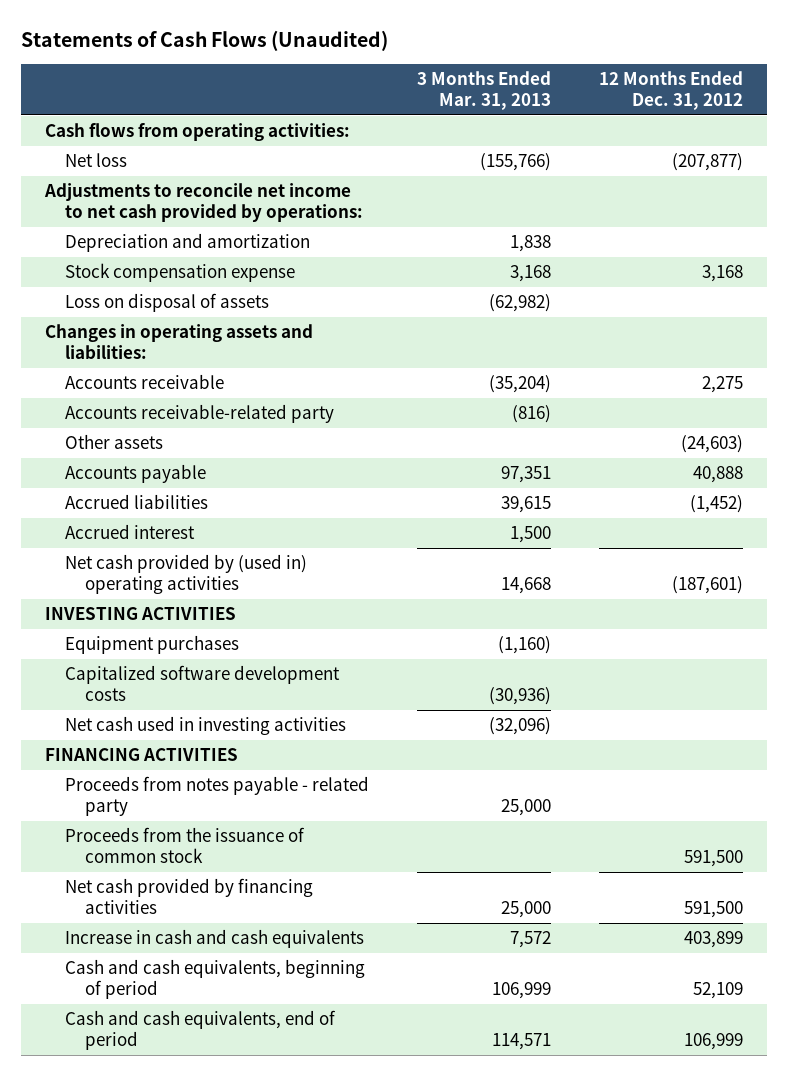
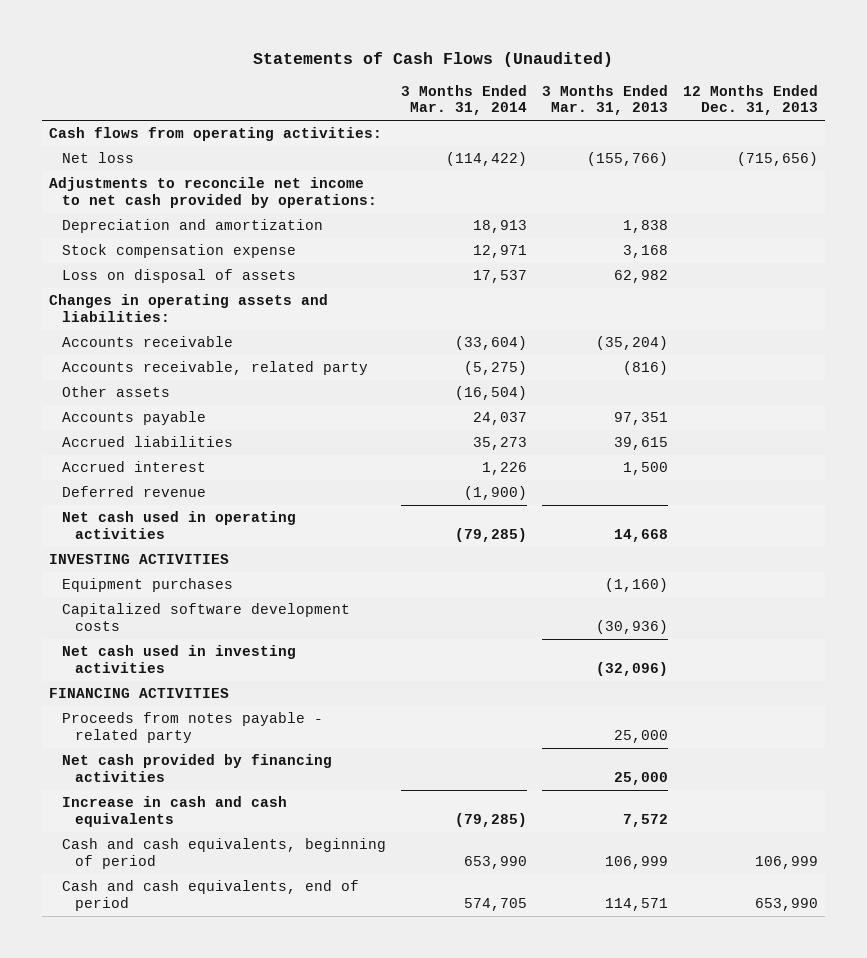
[599,70,744,110] 12 Months Ended Dec. 31, 2012 -> none
none -> [401,84,528,116] 3 Months Ended Mar. 31, 2014
none -> [682,84,818,116] 12 Months Ended Dec. 31, 2013
[489,293,552,312] (62,982) -> [613,270,668,284] 62,982
[65,403,335,423] Accounts receivable-related party -> [62,361,369,376] Accounts receivable, related party
none -> [62,486,207,498] Deferred revenue
[65,553,308,594] Net cash provided by (used in) operating activities -> [62,511,297,539] Net cash used in operating activities
[65,826,306,863] Proceeds from the issuance of common stock -> none

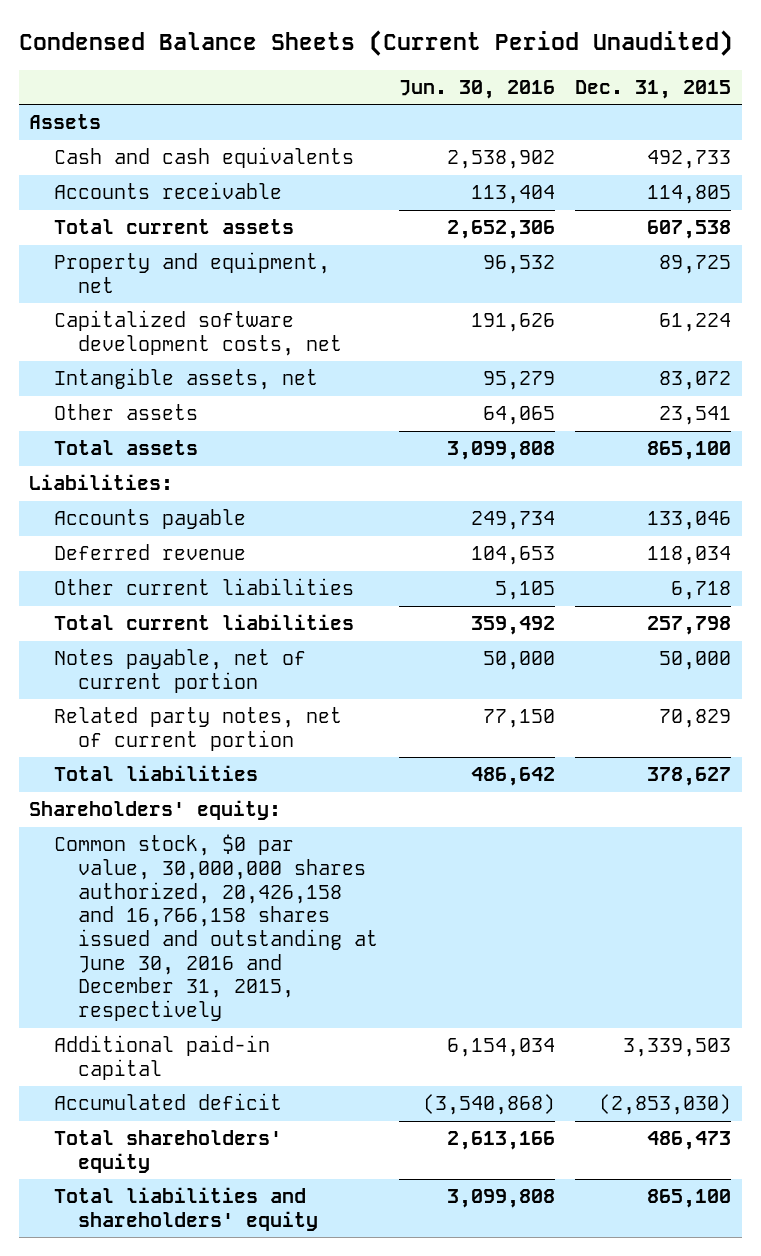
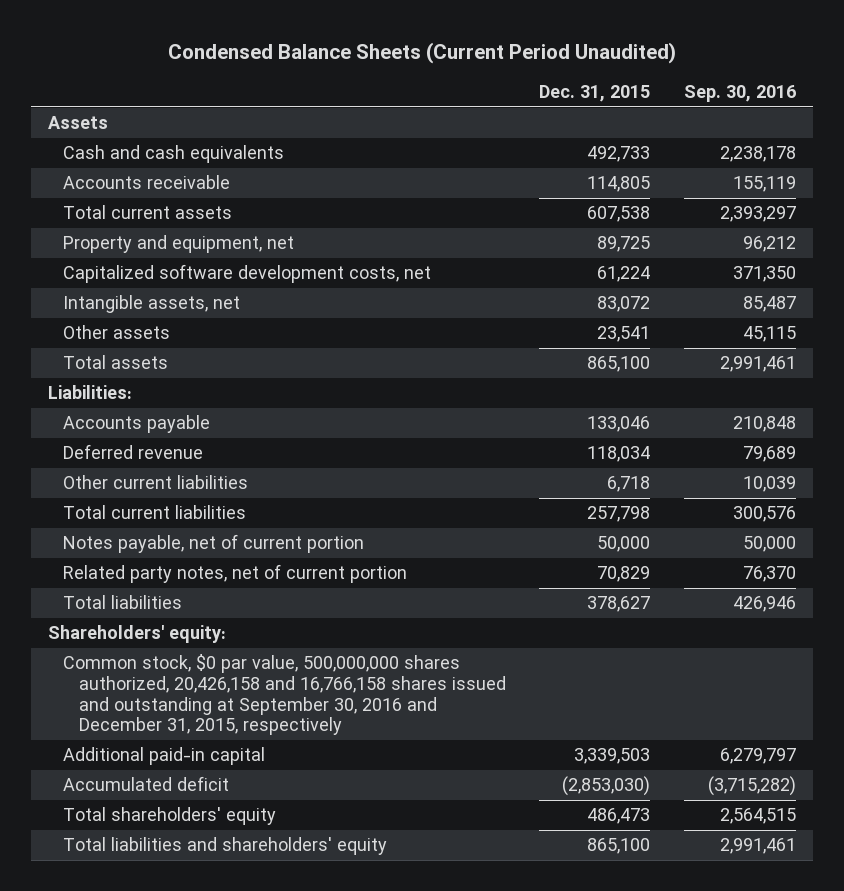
[398,79,555,99] Jun. 30, 2016 -> none
none -> [683,84,796,102] Sep. 30, 2016
[53,834,379,1022] Common stock, $0 par value, 30,000,000 shares authorized, 20,426,158 and 16,766,158 shares issued and outstanding at June 30, 2016 and December 31, 2015, respectively -> [63,654,506,736] Common stock, $0 par value, 500,000,000 shares authorized, 20,426,158 and 16,766,158 shares issued and outstanding at September 30, 2016 and December 31, 2015, respectively

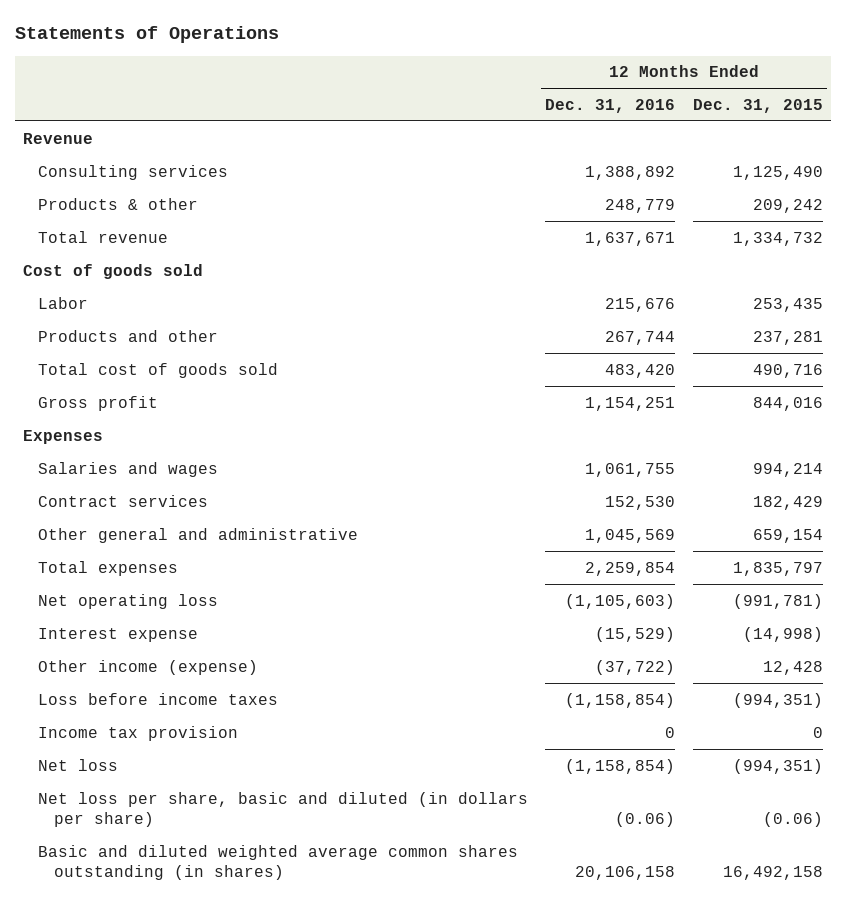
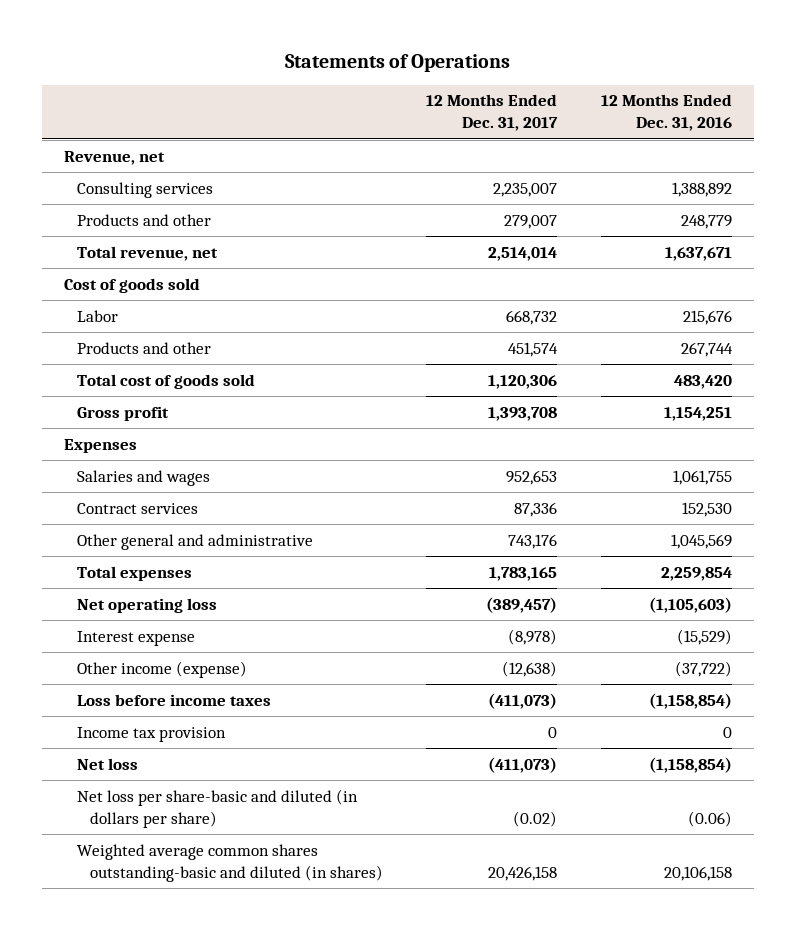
[692,98,823,113] Dec. 31, 2015 -> none
none -> [426,94,559,132] 12 Months Ended Dec. 31, 2017
[23,132,94,144] Revenue -> [63,150,165,165] Revenue, net
[38,197,199,210] Products & other -> [76,213,211,226] Products and other
[38,230,169,243] Total revenue -> [76,245,218,261] Total revenue, net
[38,791,529,828] Net loss per share, basic and diluted (in dollars per share) -> [76,788,358,828] Net loss per share-basic and diluted (in dollars per share)
[38,844,519,881] Basic and diluted weighted average common shares outstanding (in shares) -> [76,843,383,882] Weighted average common shares outstanding-basic and diluted (in shares)

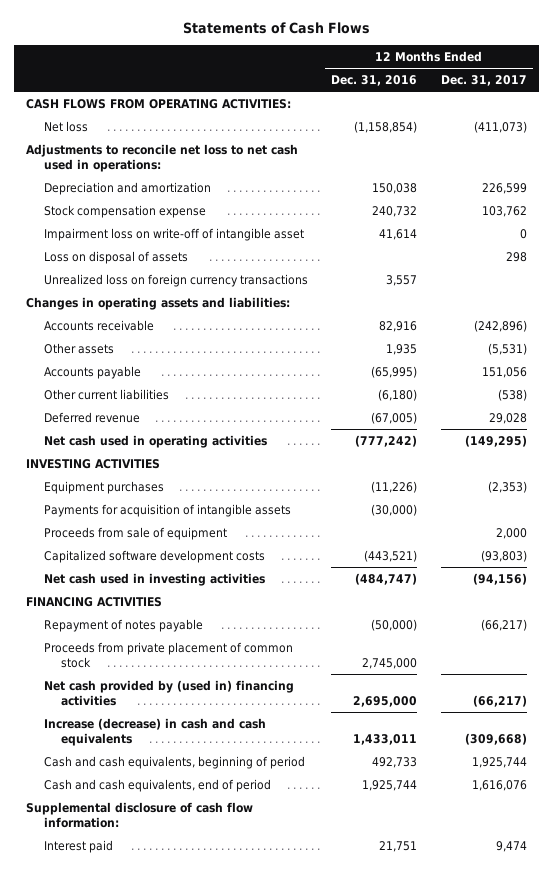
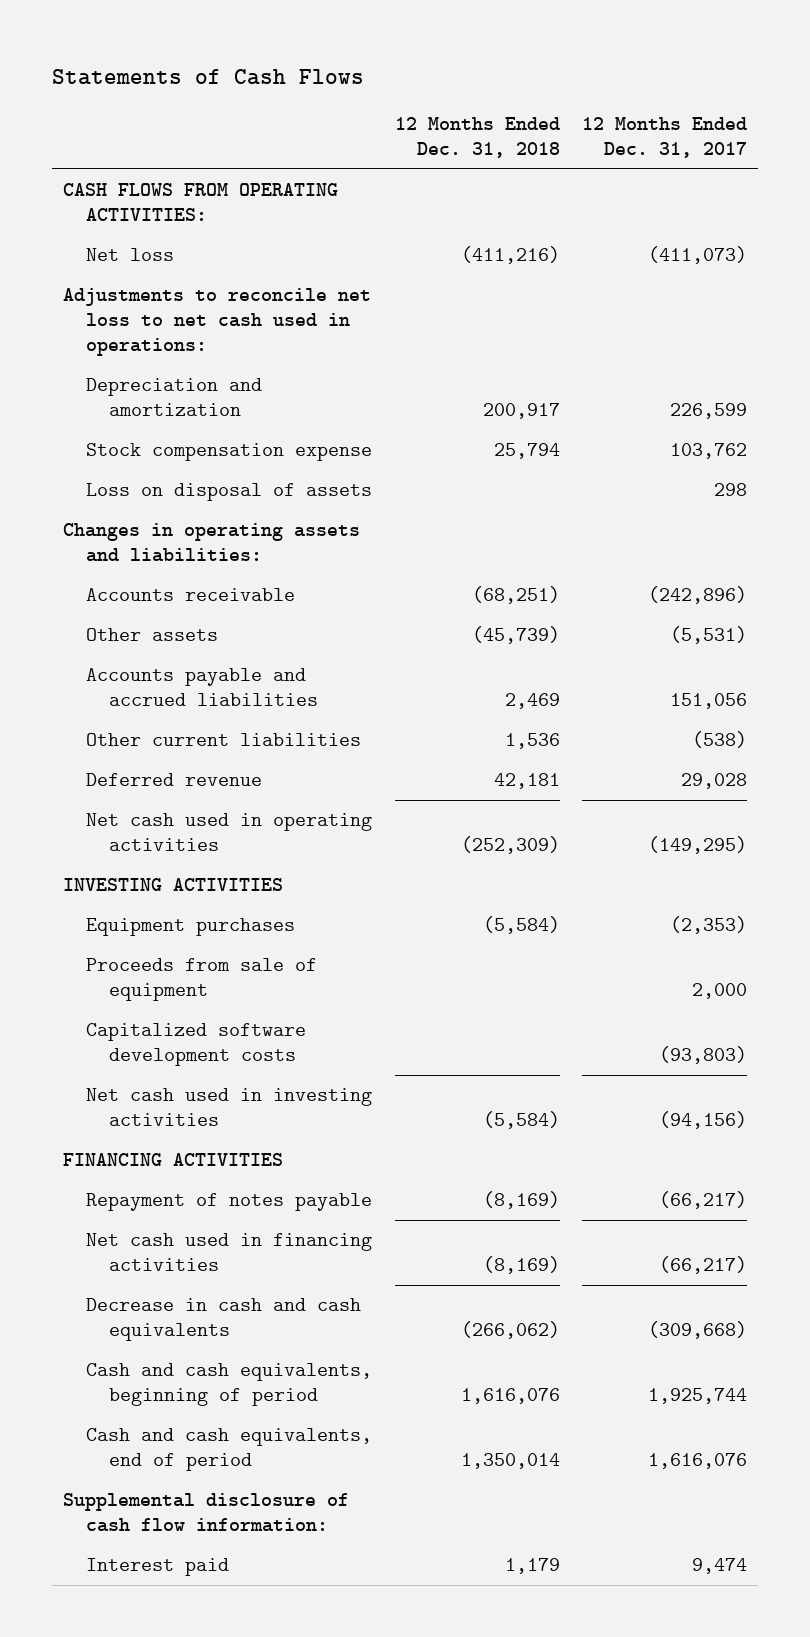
[331,75,418,87] Dec. 31, 2016 -> none
none -> [394,117,560,159] 12 Months Ended Dec. 31, 2018
[43,227,304,241] Impairment loss on write-off of intangible asset -> none
[43,273,308,287] Unrealized loss on foreign currency transactions -> none
[43,365,141,379] Accounts payable -> [86,668,319,707] Accounts payable and accrued liabilities
[43,503,291,517] Payments for acquisition of intangible assets -> none
[43,641,293,669] Proceeds from private placement of common stock -> none
[43,679,294,707] Net cash provided by (used in) financing activities -> [86,1233,373,1272] Net cash used in financing activities
[43,717,266,747] Increase (decrease) in cash and cash equivalents -> [86,1298,362,1342] Decrease in cash and cash equivalents

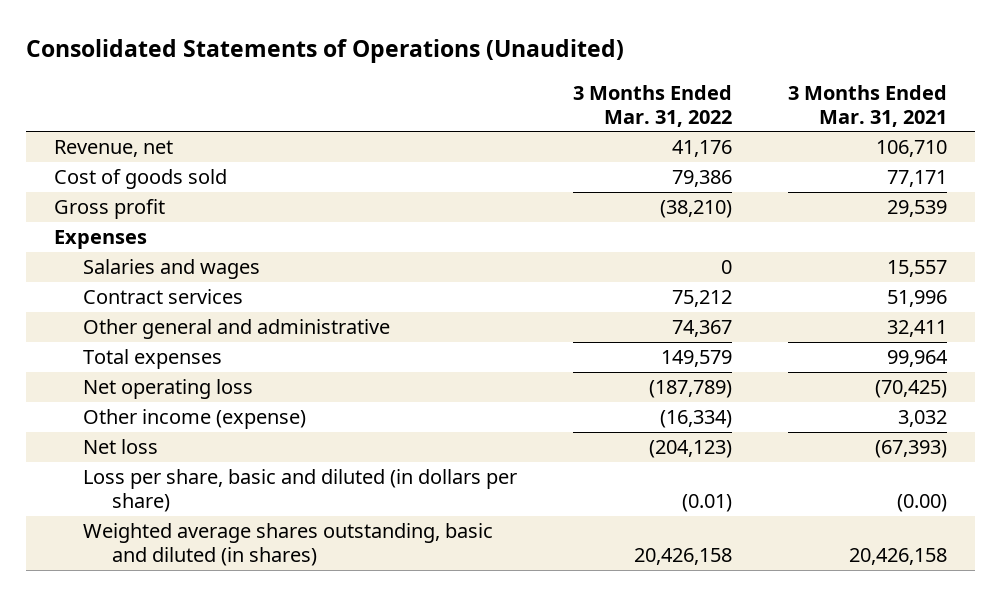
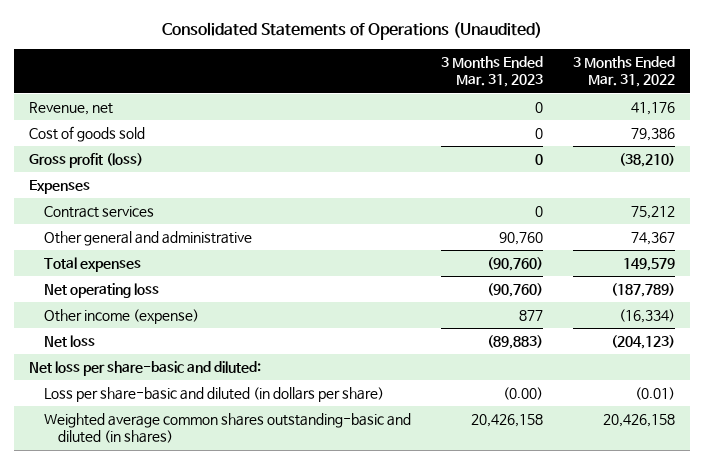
[787,84,947,127] 3 Months Ended Mar. 31, 2021 -> none
none -> [440,55,543,88] 3 Months Ended Mar. 31, 2023
[53,199,165,220] Gross profit -> [29,153,144,169] Gross profit (loss)
[82,259,260,280] Salaries and wages -> none
none -> [29,361,262,377] Net loss per share-basic and diluted:
[82,469,517,513] Loss per share, basic and diluted (in dollars per share) -> [43,387,384,403] Loss per share-basic and diluted (in dollars per share)
[82,523,493,567] Weighted average shares outstanding, basic and diluted (in shares) -> [43,413,411,444] Weighted average common shares outstanding-basic and diluted (in shares)

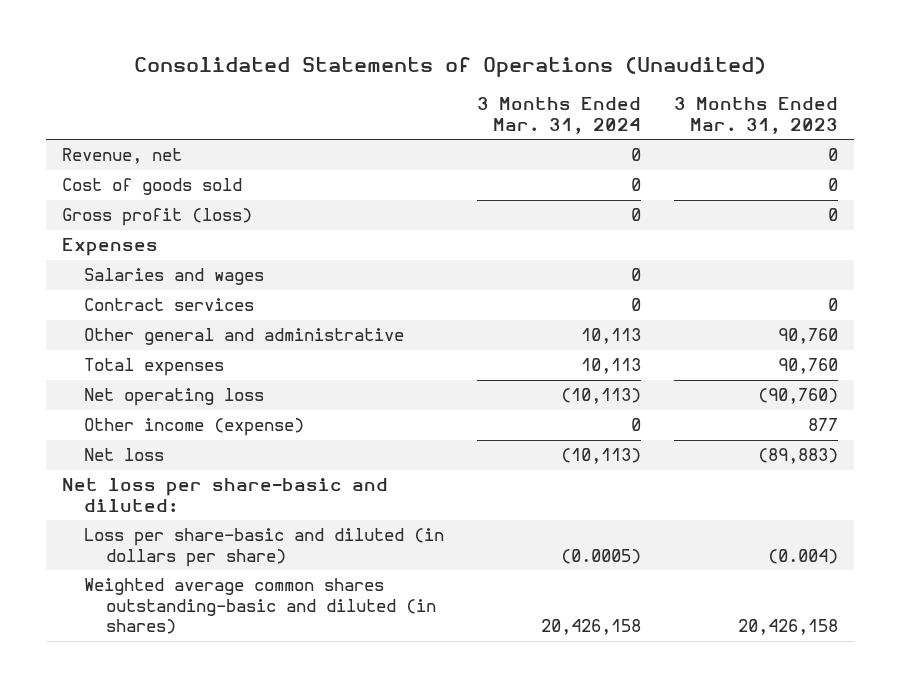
[572,55,675,88] 3 Months Ended Mar. 31, 2022 -> none
none -> [477,97,642,134] 3 Months Ended Mar. 31, 2024
none -> [84,268,265,286] Salaries and wages
[486,257,543,272] (90,760) -> [777,358,838,375] 90,760
[502,387,543,401] (0.00) -> [767,548,838,564] (0.004)

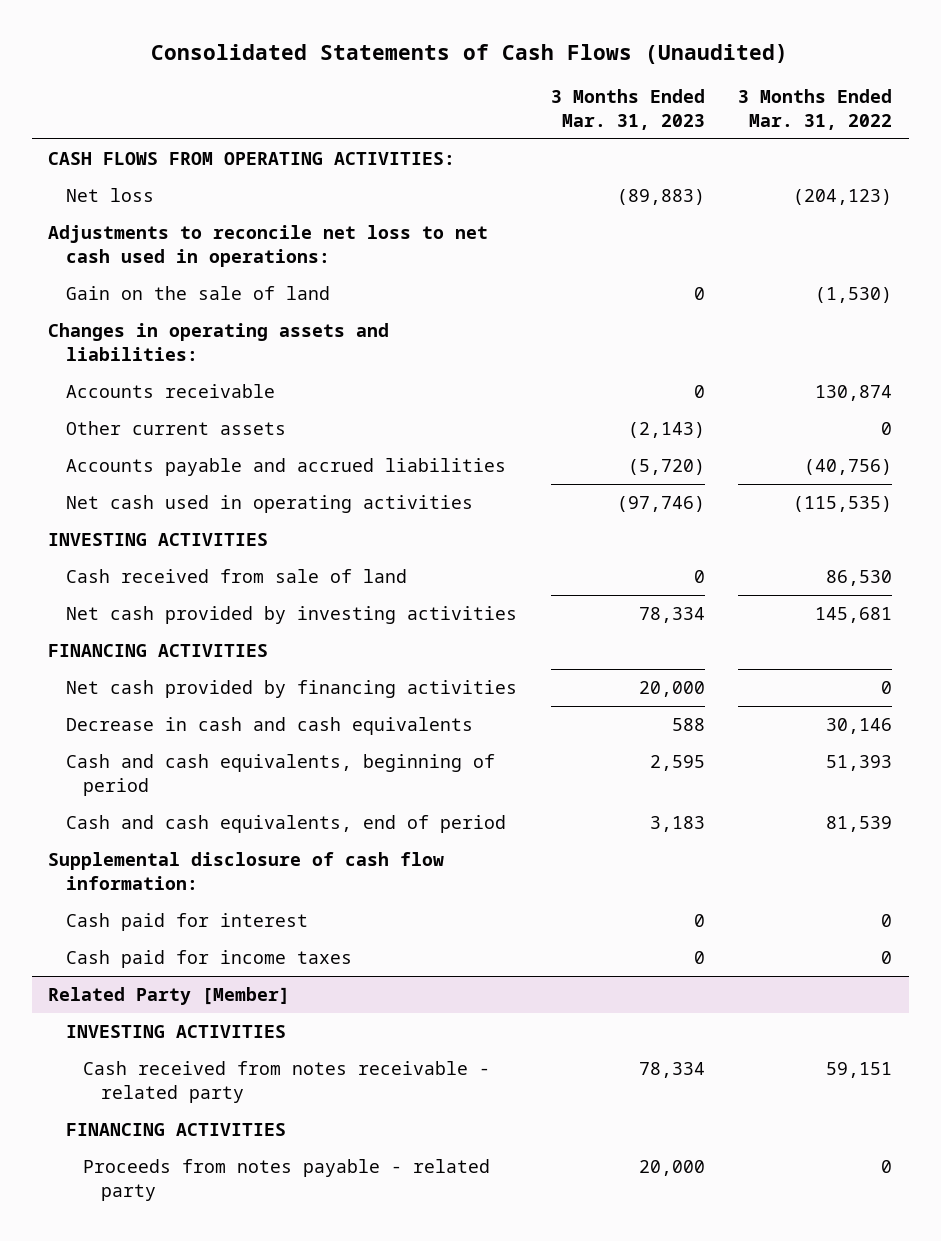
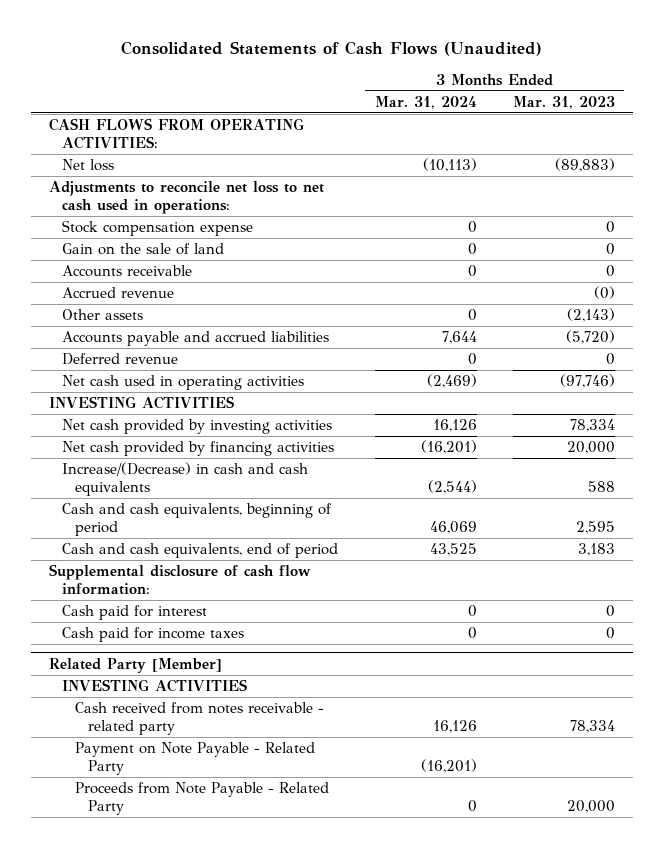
[738,89,893,130] 3 Months Ended Mar. 31, 2022 -> none
none -> [374,96,477,110] Mar. 31, 2024
none -> [62,220,254,237] Stock compensation expense
[48,323,390,361] Changes in operating assets and liabilities: -> none
none -> [62,287,175,299] Accrued revenue
[65,421,286,436] Other current assets -> [62,309,144,321] Other assets
none -> [62,353,179,366] Deferred revenue
[65,569,407,584] Cash received from sale of land -> none
[48,644,269,658] FINANCING ACTIVITIES -> none
[65,717,473,736] Decrease in cash and cash equivalents -> [62,462,309,496] Increase/(Decrease) in cash and cash equivalents
[65,1123,286,1137] FINANCING ACTIVITIES -> none
none -> [75,742,316,775] Payment on Note Payable - Related Party
[83,1159,491,1201] Proceeds from notes payable - related party -> [75,782,330,815] Proceeds from Note Payable - Related Party

